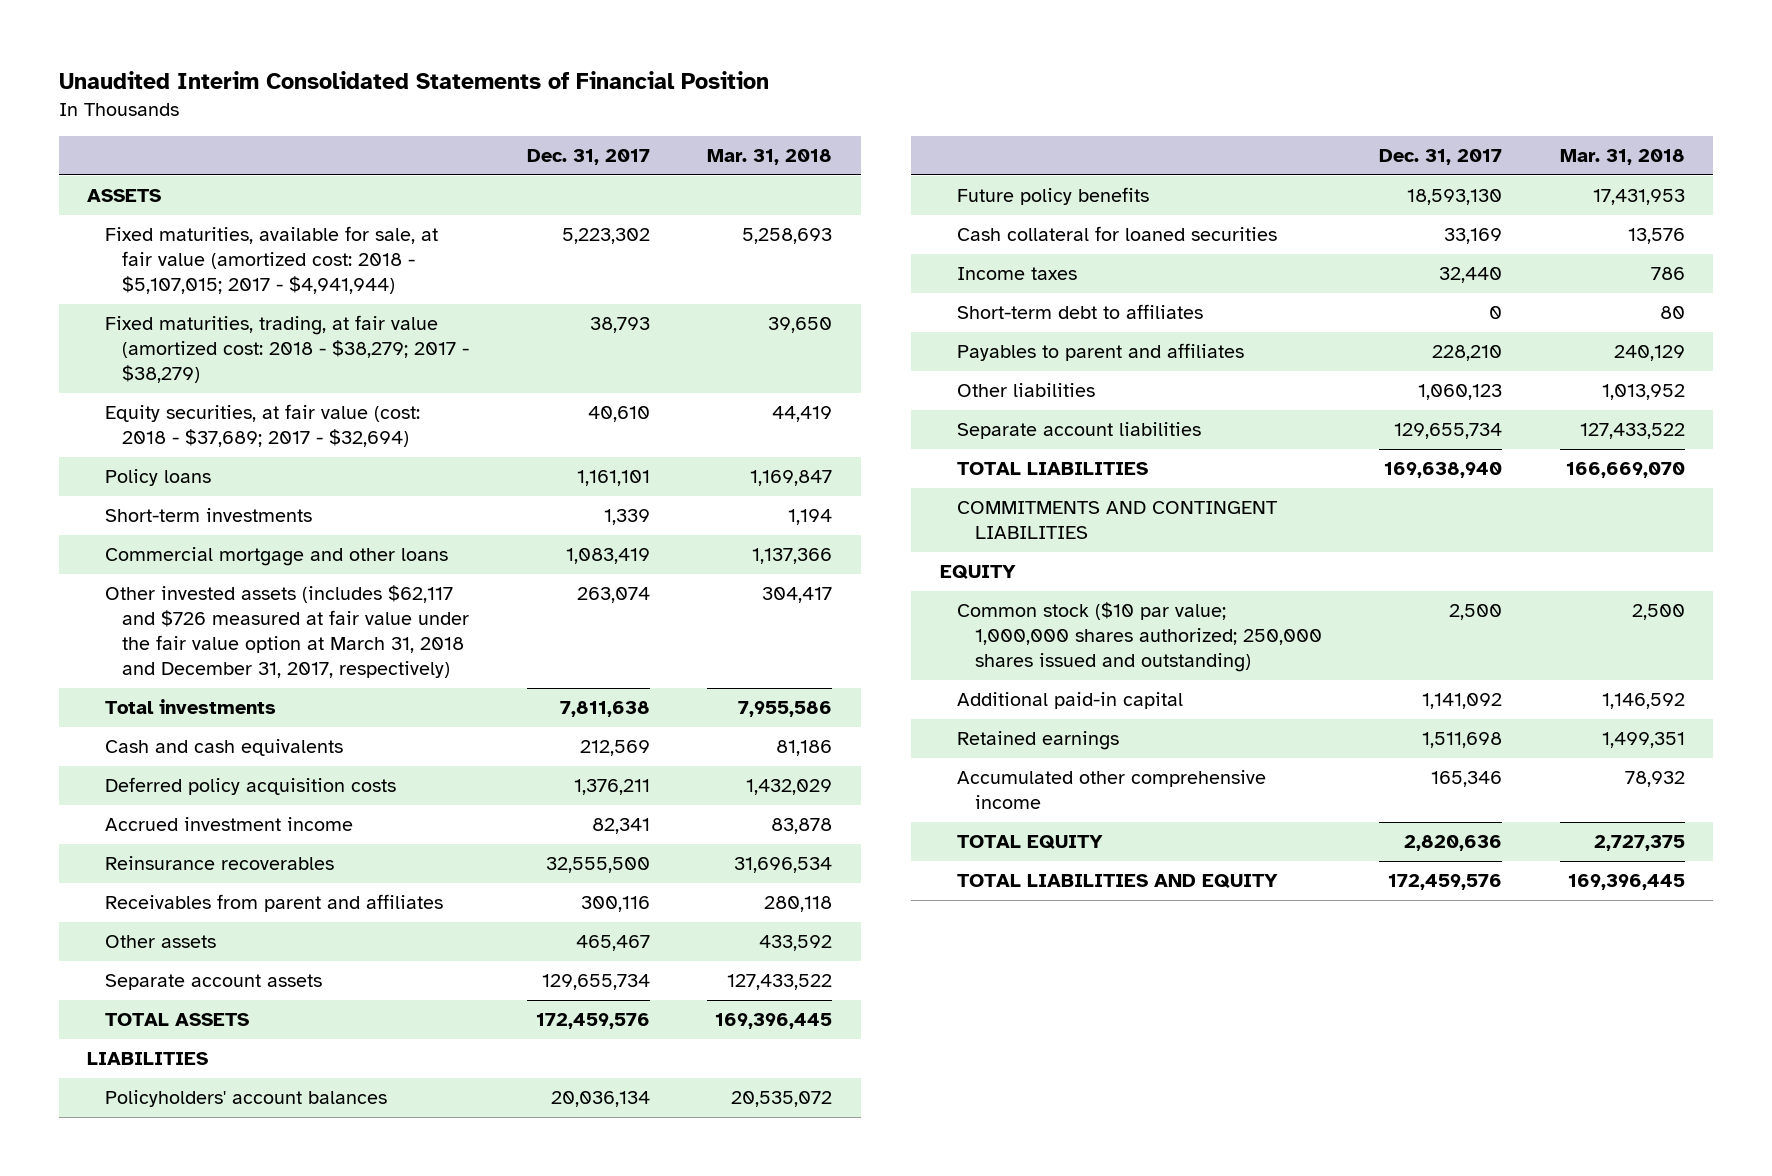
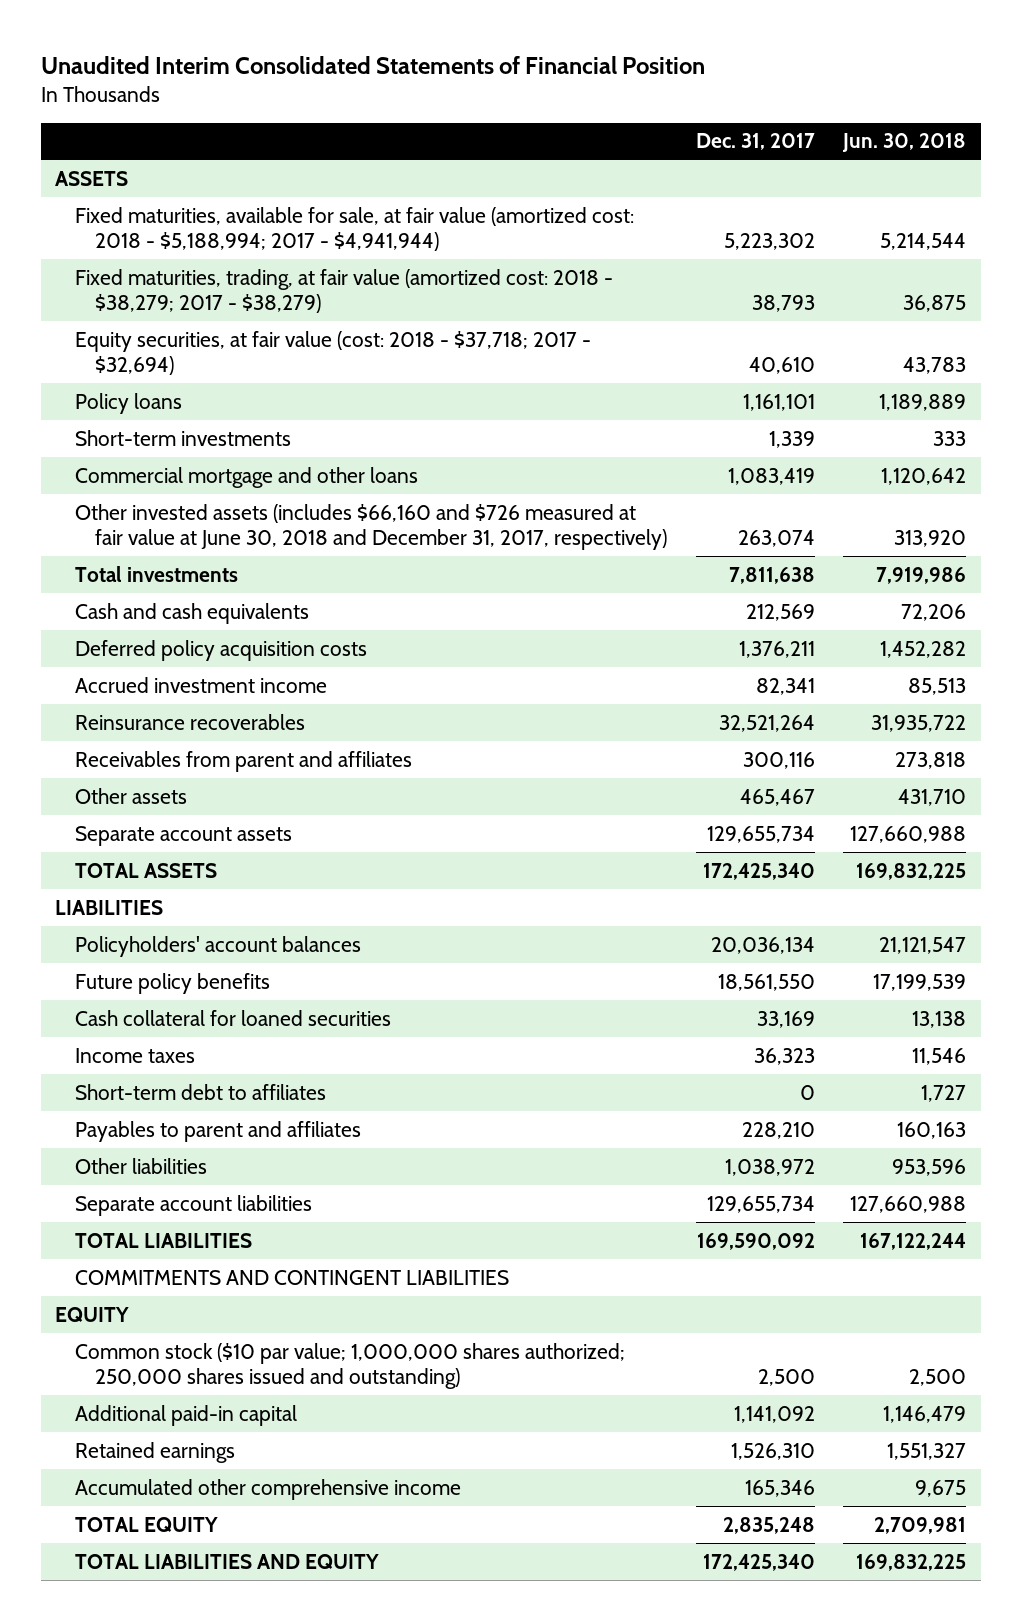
[707,149,833,166] Mar. 31, 2018 -> none
none -> [842,133,967,153] Jun. 30, 2018
[104,226,438,295] Fixed maturities, available for sale, at fair value (amortized cost: 2018 - $5,107,015; 2017 - $4,941,944) -> [75,206,635,252] Fixed maturities, available for sale, at fair value (amortized cost: 2018 - $5,188,994; 2017 - $4,941,944)
[104,404,420,448] Equity securities, at fair value (cost: 2018 - $37,689; 2017 - $32,694) -> [75,330,592,376] Equity securities, at fair value (cost: 2018 - $37,718; 2017 - $32,694)
[104,585,470,679] Other invested assets (includes $62,117 and $726 measured at fair value under the fair value option at March 31, 2018 and December 31, 2017, respectively) -> [75,503,668,551] Other invested assets (includes $66,160 and $726 measured at fair value at June 30, 2018 and December 31, 2017, respectively)
[545,857,650,874] 32,555,500 -> [718,714,815,732] 32,521,264
[535,1013,650,1030] 172,459,576 -> [702,862,815,880] 172,425,340
[1407,189,1503,206] 18,593,130 -> [717,973,815,991] 18,561,550
[1439,267,1503,284] 32,440 -> [753,1047,815,1065] 36,323
[1418,384,1503,401] 1,060,123 -> [724,1158,815,1176] 1,038,972
[1384,462,1503,479] 169,638,940 -> [696,1232,815,1250] 169,590,092
[1422,732,1503,749] 1,511,698 -> [730,1442,815,1460] 1,526,310
[1404,835,1503,852] 2,820,636 -> [722,1516,815,1534] 2,835,248
[1388,874,1503,891] 172,459,576 -> [702,1553,815,1571] 172,425,340

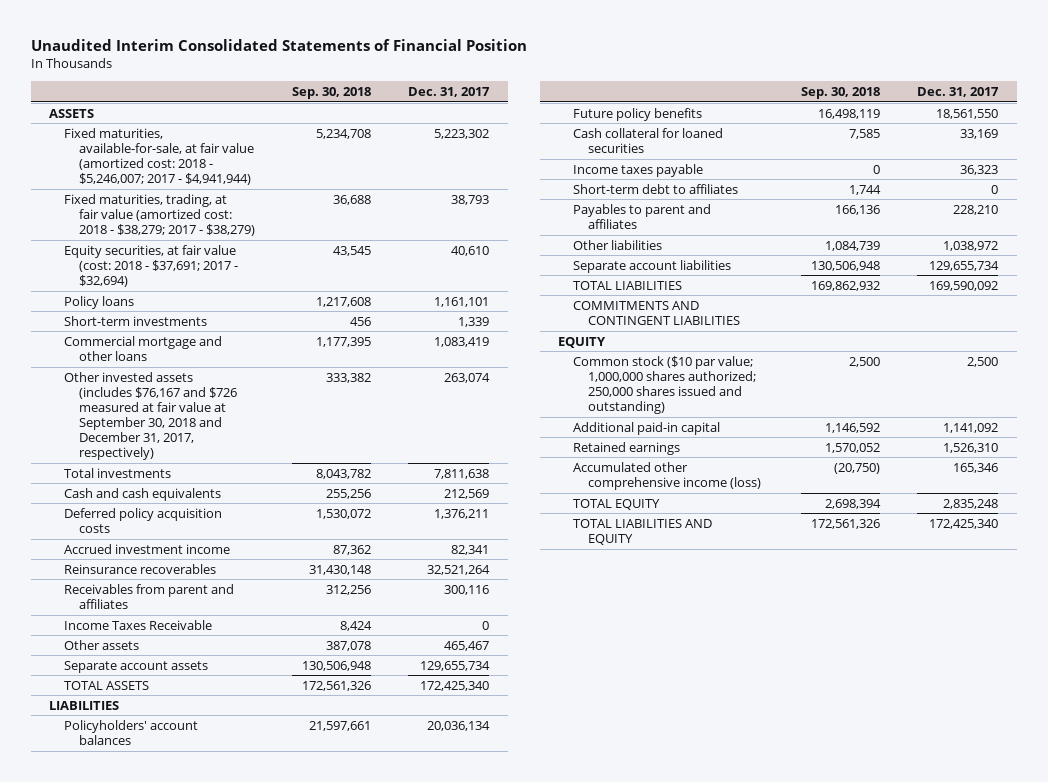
[842,133,967,153] Jun. 30, 2018 -> none
none -> [292,87,372,100] Sep. 30, 2018
[75,206,635,252] Fixed maturities, available for sale, at fair value (amortized cost: 2018 - $5,188,994; 2017 - $4,941,944) -> [64,127,255,186] Fixed maturities, available-for-sale, at fair value (amortized cost: 2018 - $5,246,007; 2017 - $4,941,944)
[75,330,592,376] Equity securities, at fair value (cost: 2018 - $37,718; 2017 - $32,694) -> [64,244,239,288] Equity securities, at fair value (cost: 2018 - $37,691; 2017 - $32,694)
[75,503,668,551] Other invested assets (includes $66,160 and $726 measured at fair value at June 30, 2018 and December 31, 2017, respectively) -> [64,371,238,461] Other invested assets (includes $76,167 and $726 measured at fair value at September 30, 2018 and December 31, 2017, respectively)
none -> [64,619,213,630] Income Taxes Receivable
[75,1047,196,1063] Income taxes -> [573,163,704,177] Income taxes payable
[75,1478,462,1500] Accumulated other comprehensive income -> [573,461,762,490] Accumulated other comprehensive income (loss)

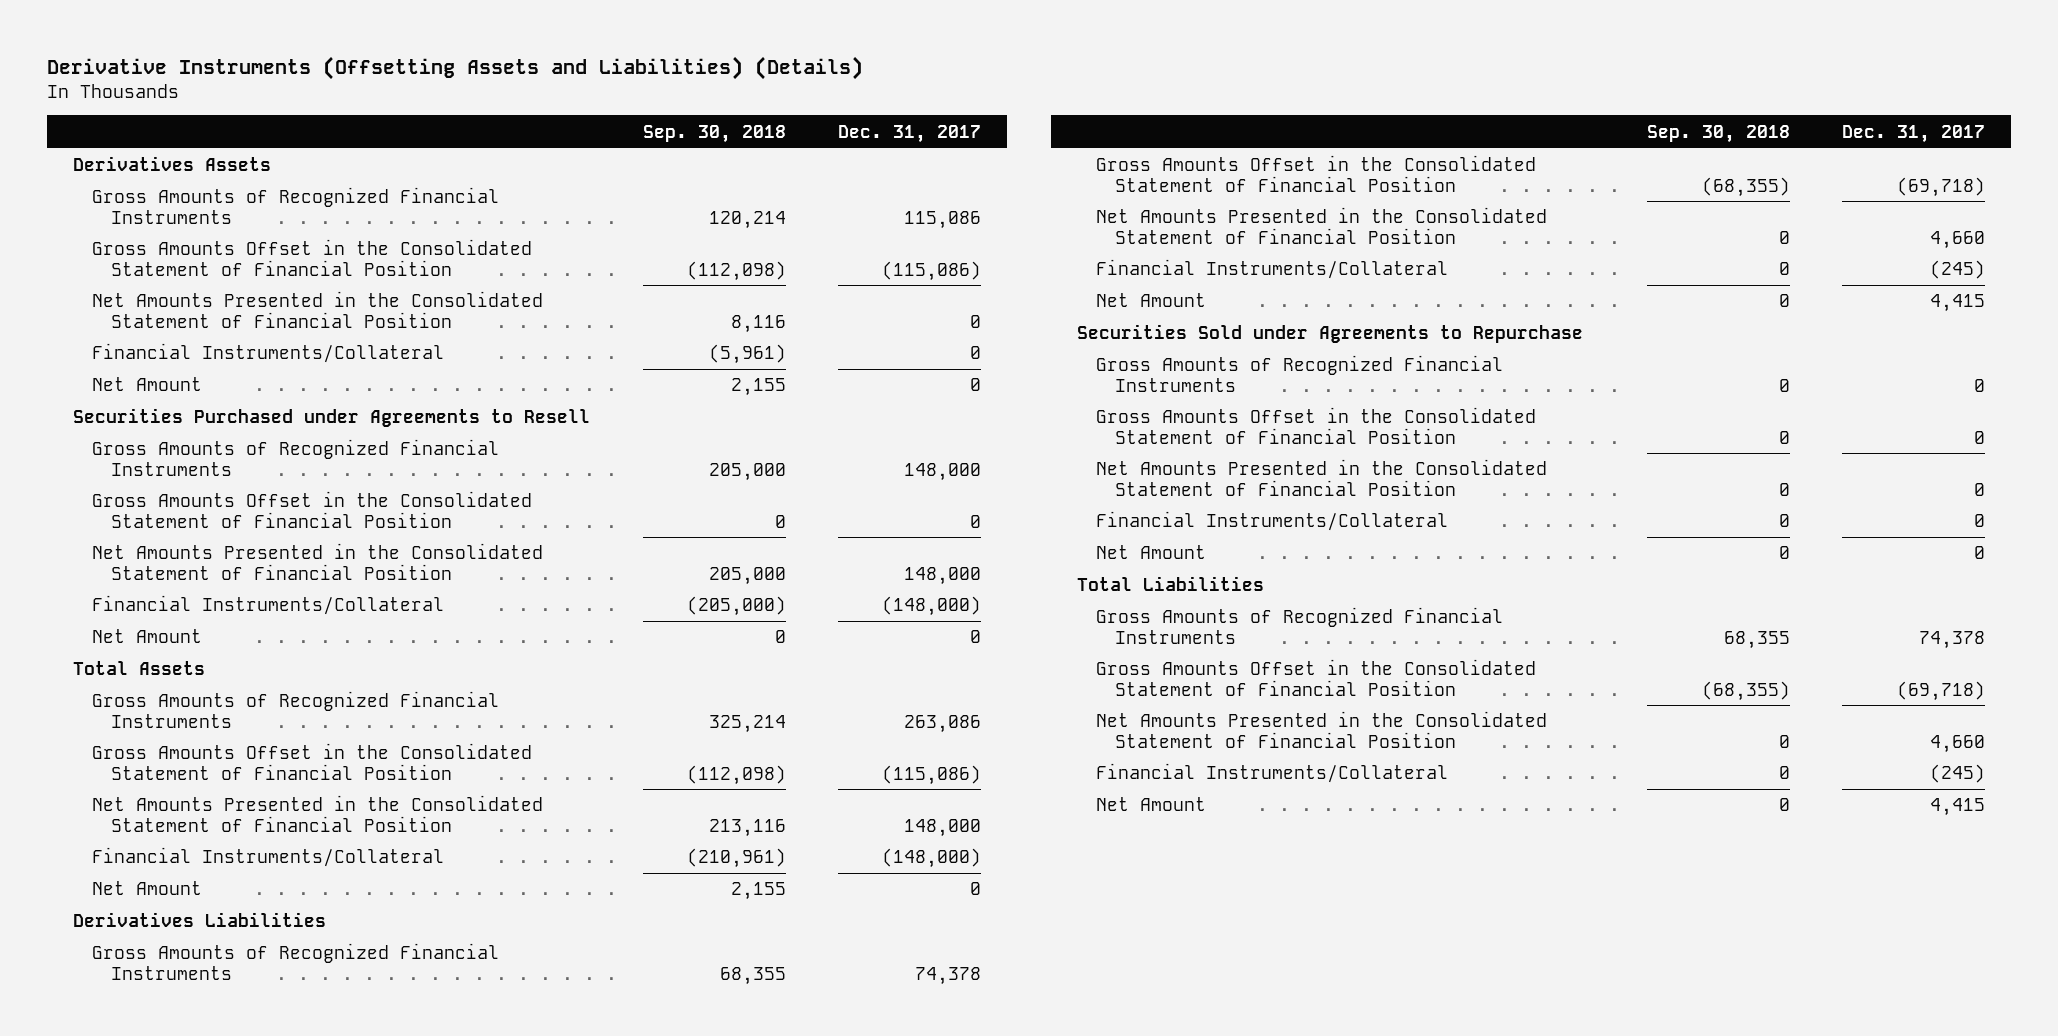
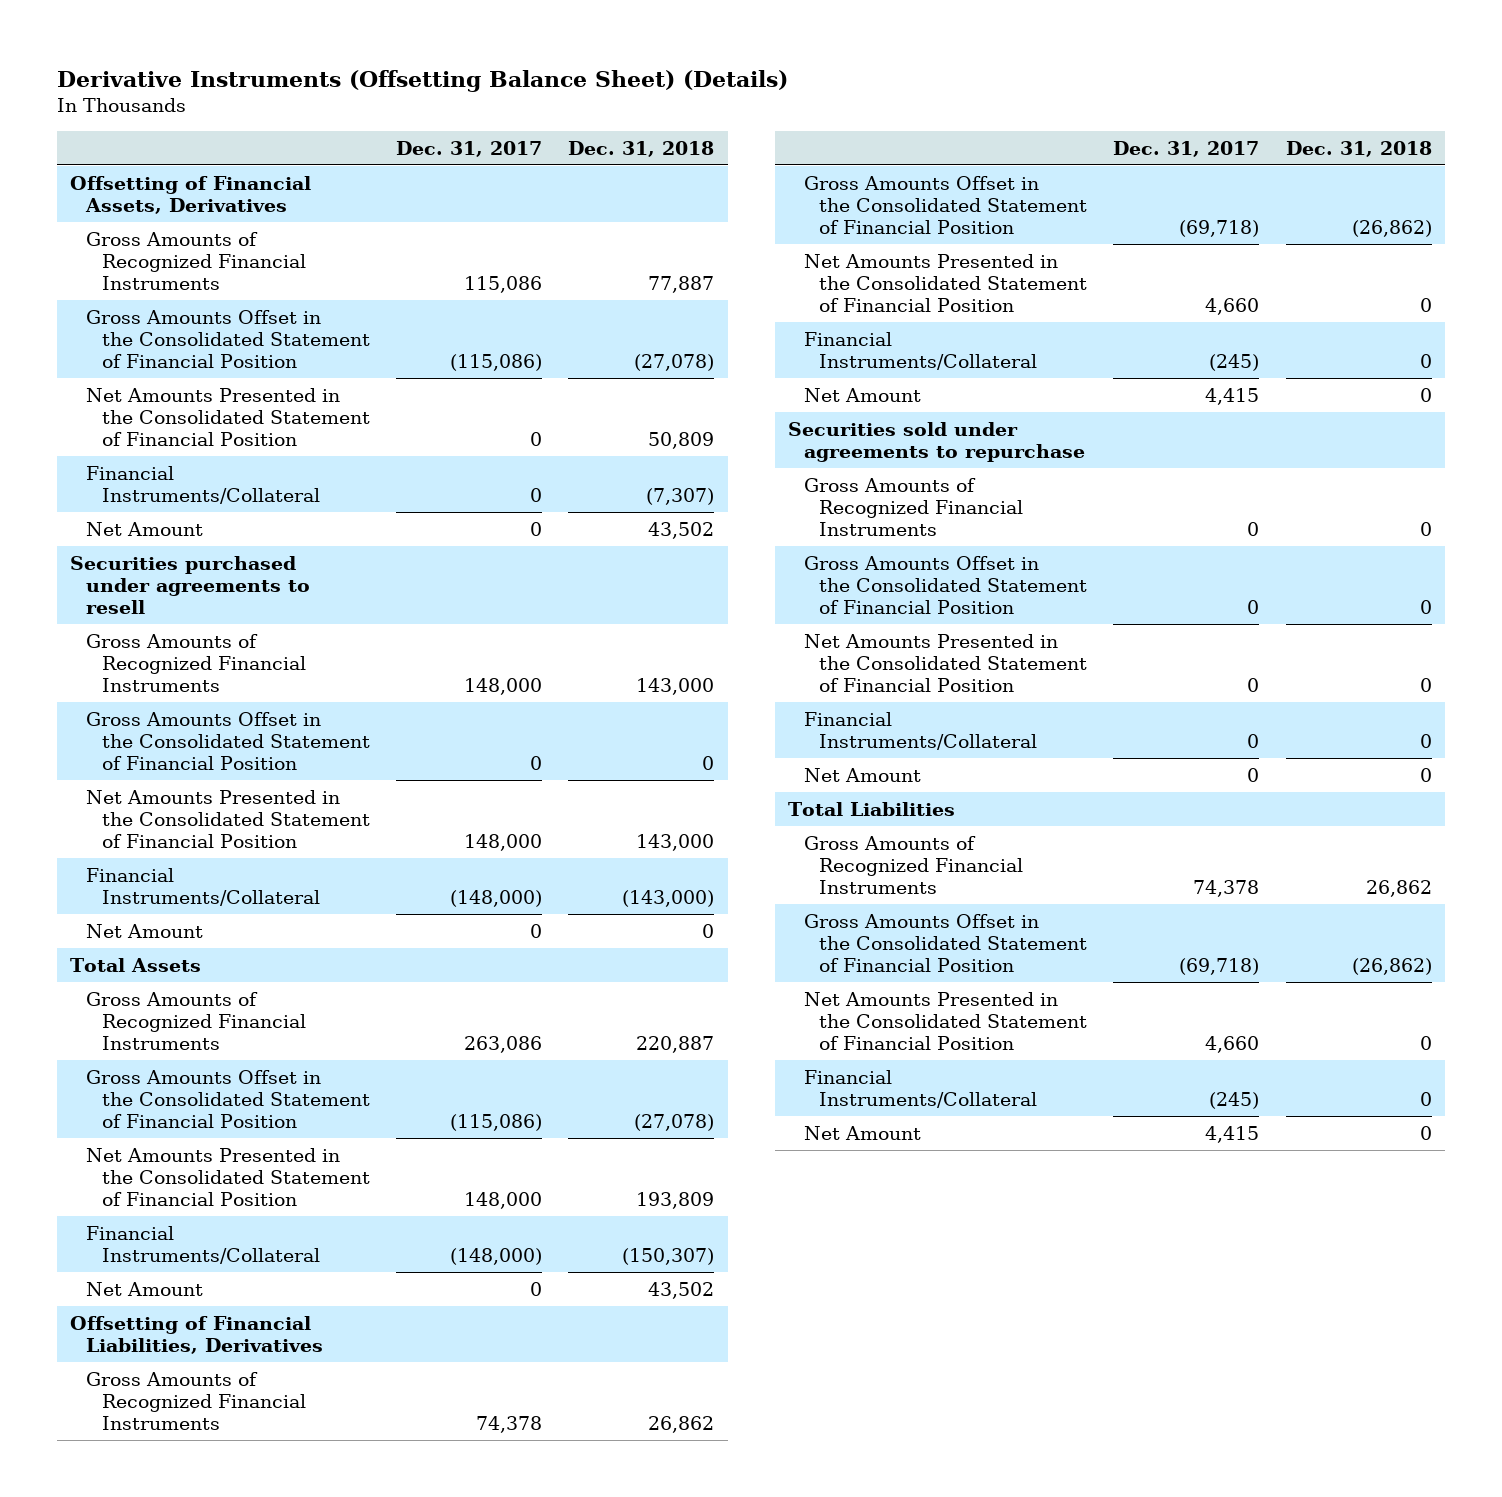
[47,56,864,81] Derivative Instruments (Offsetting Assets and Liabilities) (Details) -> [57,69,789,92] Derivative Instruments (Offsetting Balance Sheet) (Details)
[642,124,786,143] Sep. 30, 2018 -> none
none -> [568,140,715,157] Dec. 31, 2018
[73,156,272,172] Derivatives Assets -> none
none -> [70,175,312,214] Offsetting of Financial Assets, Derivatives
[73,408,591,428] Securities Purchased under Agreements to Resell -> [70,555,311,614] Securities purchased under agreements to resell
[73,912,327,928] Derivatives Liabilities -> none
none -> [70,1315,324,1354] Offsetting of Financial Liabilities, Derivatives
[1077,324,1584,344] Securities Sold under Agreements to Repurchase -> [787,421,1085,462] Securities sold under agreements to repurchase

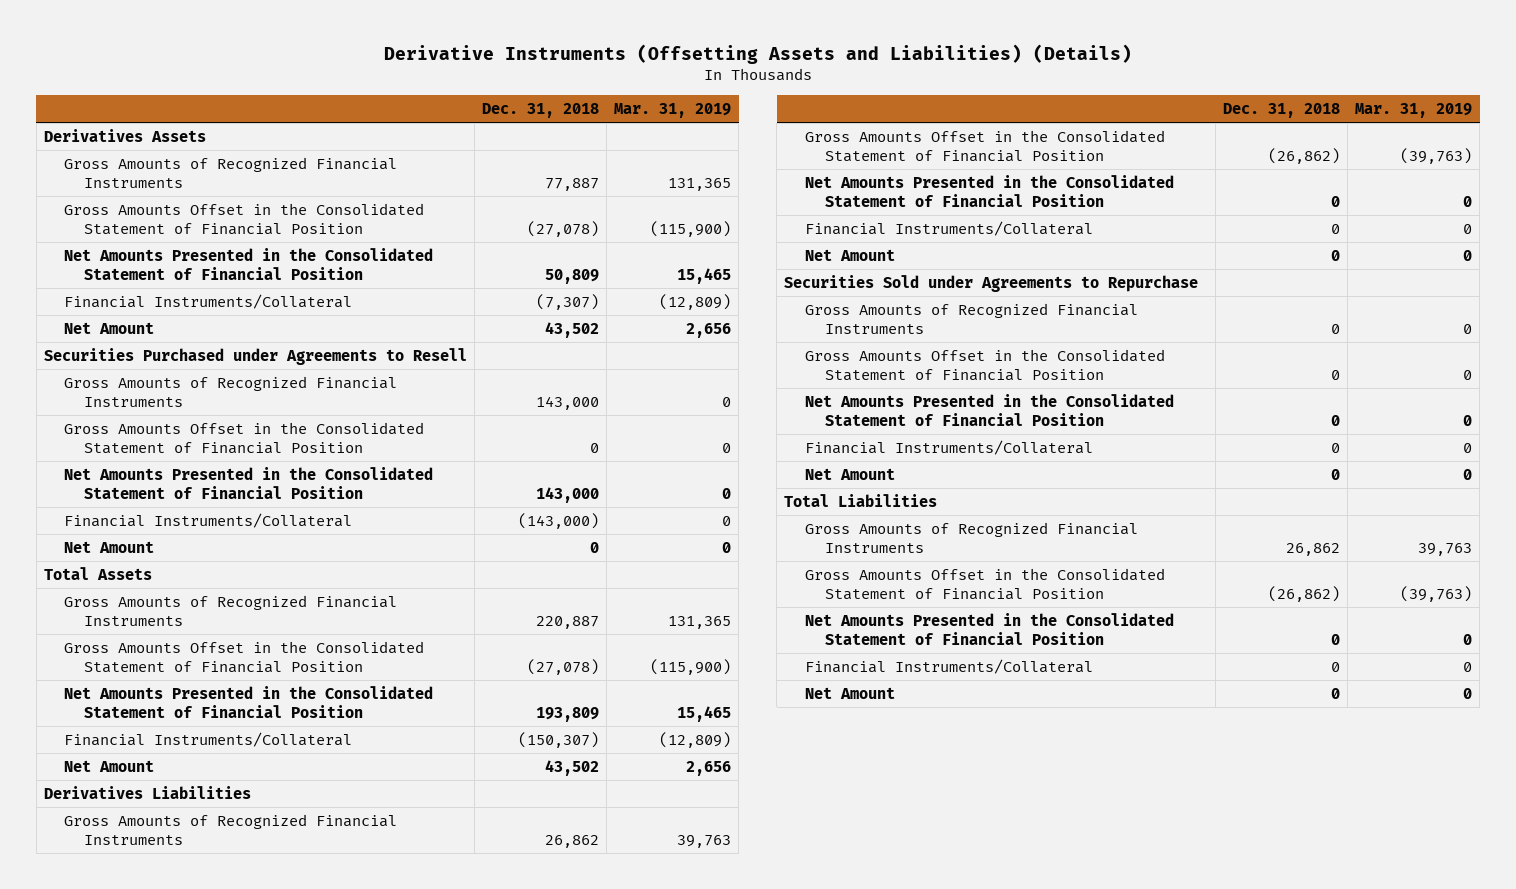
[57,69,789,92] Derivative Instruments (Offsetting Balance Sheet) (Details) -> [383,43,1132,64] Derivative Instruments (Offsetting Assets and Liabilities) (Details)
[396,140,543,157] Dec. 31, 2017 -> none
none -> [614,102,732,118] Mar. 31, 2019
[70,175,312,214] Offsetting of Financial Assets, Derivatives -> none
none -> [43,128,206,142] Derivatives Assets
[70,555,311,614] Securities purchased under agreements to resell -> [43,347,467,365] Securities Purchased under Agreements to Resell
[70,1315,324,1354] Offsetting of Financial Liabilities, Derivatives -> none
none -> [43,785,251,799] Derivatives Liabilities
[787,421,1085,462] Securities sold under agreements to repurchase -> [784,274,1199,292] Securities Sold under Agreements to Repurchase

